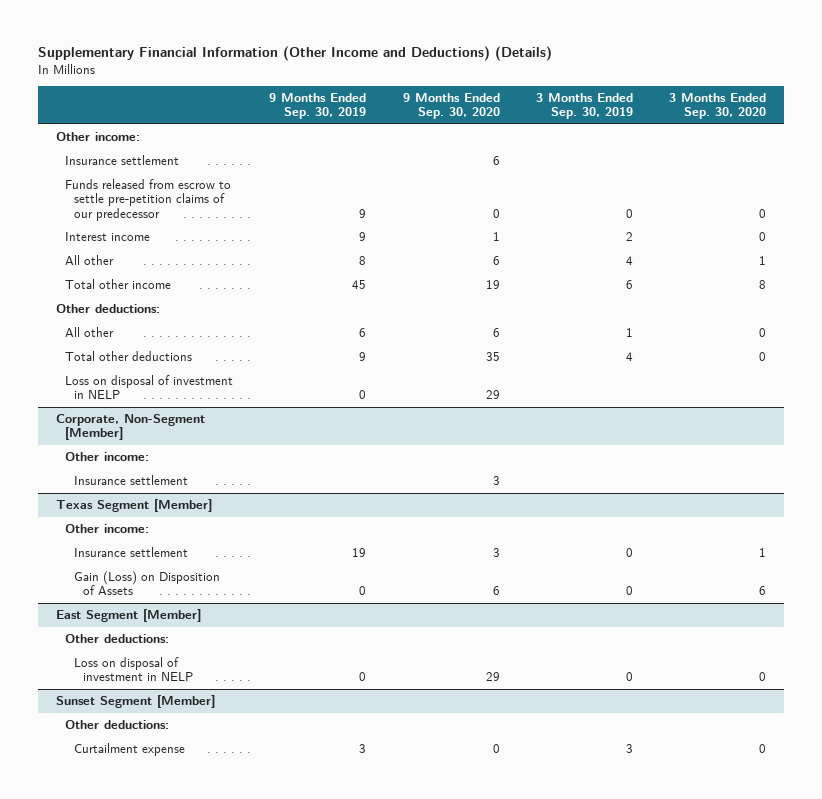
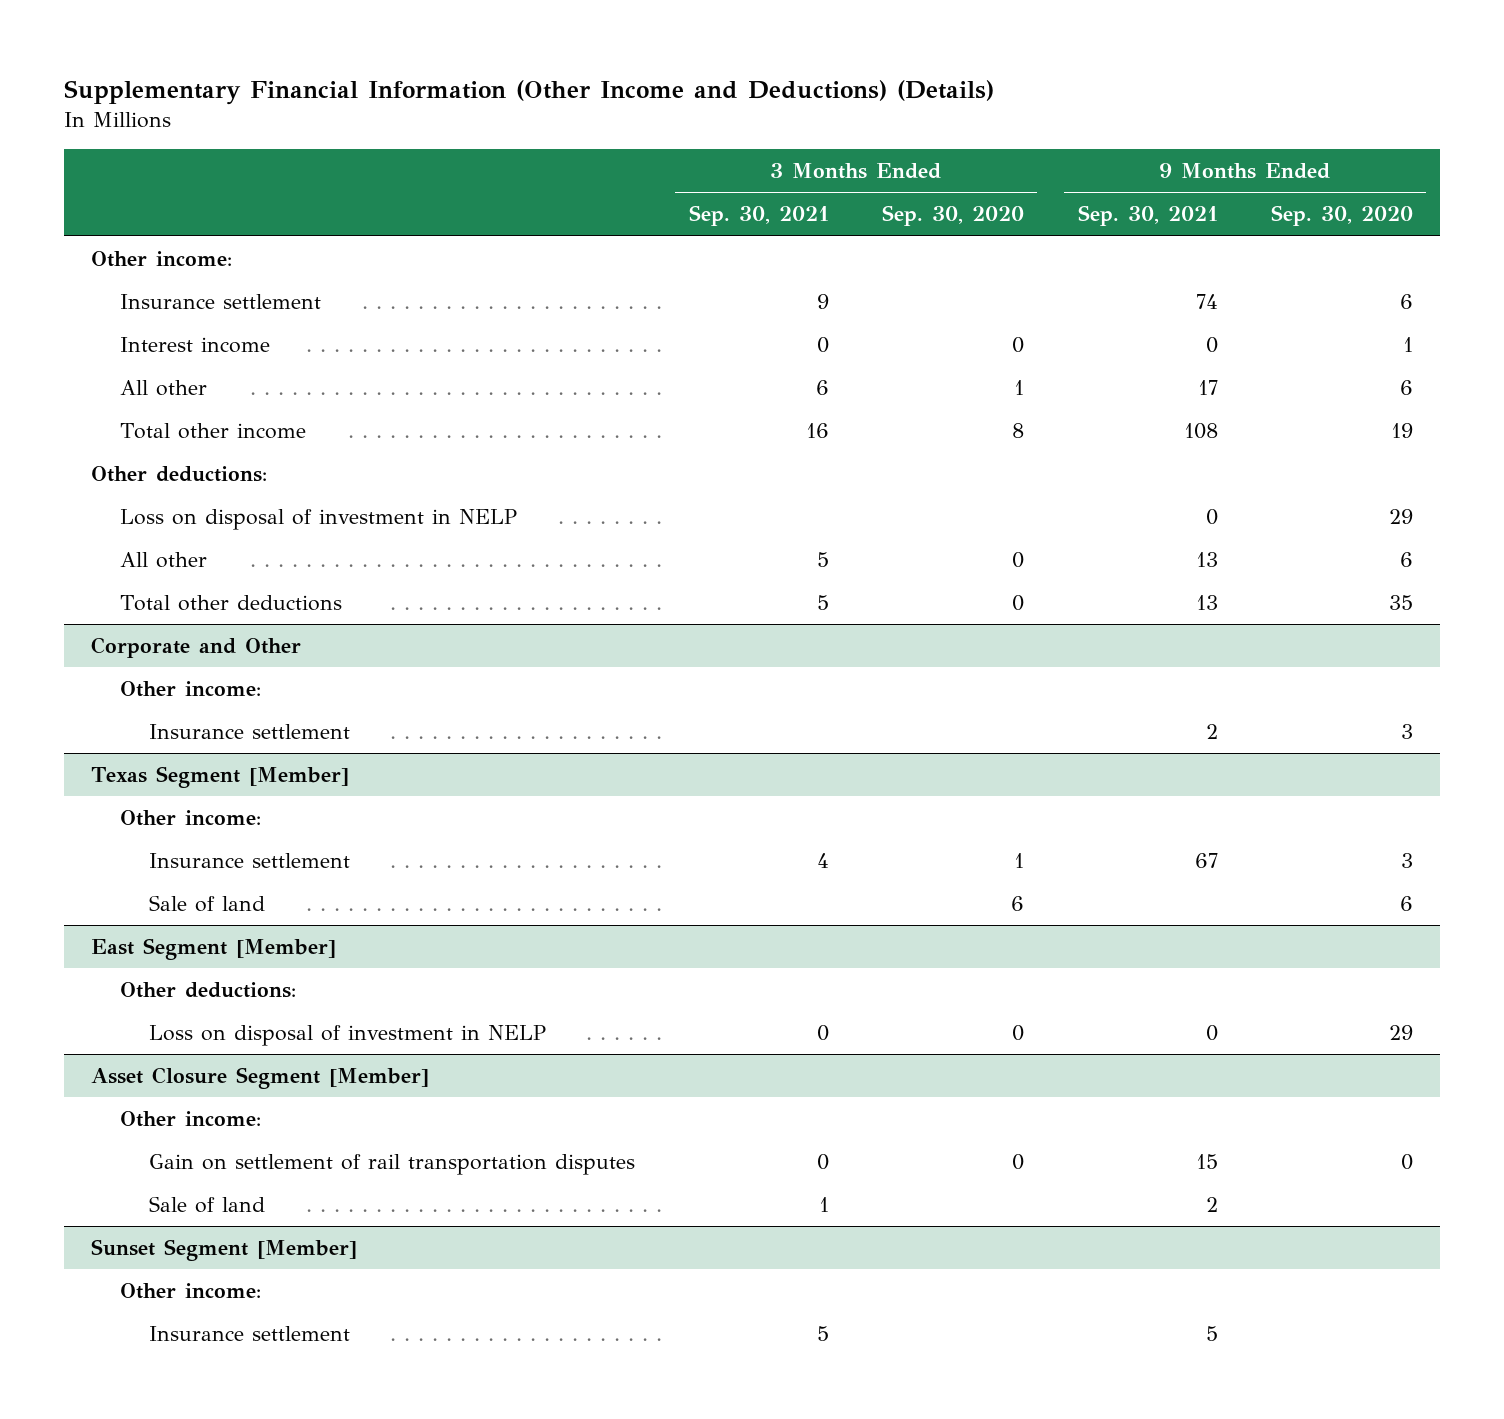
[269,93,367,120] 9 Months Ended Sep. 30, 2019 -> none
[535,93,633,120] 3 Months Ended Sep. 30, 2019 -> none
none -> [688,205,829,227] Sep. 30, 2021
none -> [1077,205,1218,227] Sep. 30, 2021
[65,179,232,221] Funds released from escrow to settle pre-petition claims of our predecessor -> none
[65,375,234,400] Loss on disposal of investment in NELP -> [120,509,518,531] Loss on disposal of investment in NELP
[56,414,206,441] Corporate, Non-Segment [Member] -> [91,637,302,659] Corporate and Other
[74,571,221,596] Gain (Loss) on Disposition of Assets -> [149,895,266,913] Sale of land
none -> [91,1067,430,1090] Asset Closure Segment [Member]
none -> [120,1111,262,1128] Other income:
none -> [149,1154,636,1176] Gain on settlement of rail transportation disputes
none -> [149,1196,266,1214] Sale of land
[65,720,170,730] Other deductions: -> none
[74,743,186,757] Curtailment expense -> none
none -> [120,1283,262,1300] Other income:
none -> [149,1326,351,1342] Insurance settlement

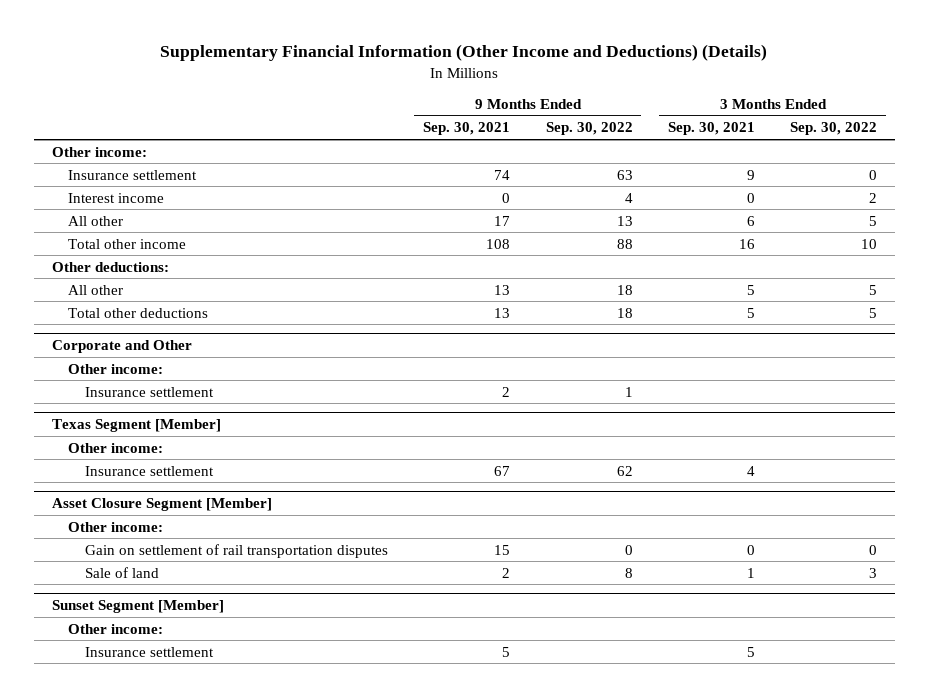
[882,205,1025,227] Sep. 30, 2020 -> none
[1270,205,1413,227] Sep. 30, 2020 -> none
none -> [545,122,633,136] Sep. 30, 2022
none -> [790,122,878,136] Sep. 30, 2022
[120,509,518,531] Loss on disposal of investment in NELP -> none
[149,895,266,913] Sale of land -> none
[91,938,337,961] East Segment [Member] -> none
[120,982,297,999] Other deductions: -> none
[149,1025,547,1047] Loss on disposal of investment in NELP -> none

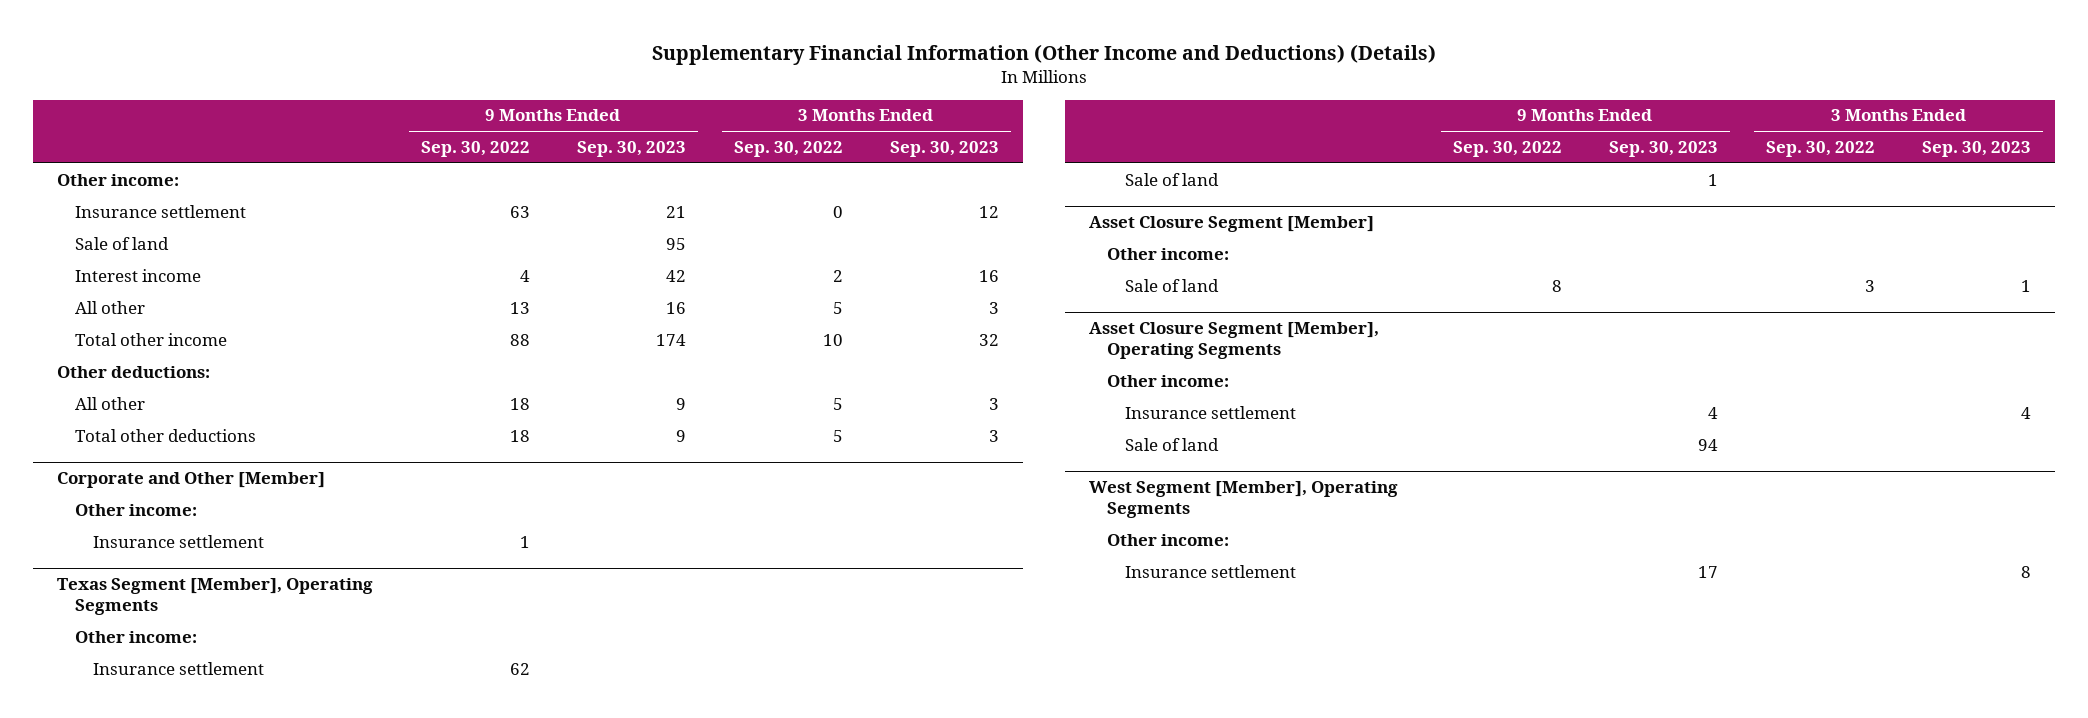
[423,122,511,136] Sep. 30, 2021 -> none
[667,122,755,136] Sep. 30, 2021 -> none
none -> [577,141,687,158] Sep. 30, 2023
none -> [890,141,1000,158] Sep. 30, 2023
none -> [75,236,170,250] Sale of land
[51,340,192,354] Corporate and Other -> [56,472,325,489] Corporate and Other [Member]
[51,419,221,433] Texas Segment [Member] -> [56,578,373,615] Texas Segment [Member], Operating Segments
none -> [1125,172,1220,186] Sale of land
[84,543,388,558] Gain on settlement of rail transportation disputes -> none
[51,600,224,614] Sunset Segment [Member] -> none
none -> [1089,322,1380,359] Asset Closure Segment [Member], Operating Segments
none -> [1125,437,1220,451] Sale of land
none -> [1089,481,1399,518] West Segment [Member], Operating Segments
none -> [1107,533,1230,546] Other income:
none -> [1125,564,1297,578] Insurance settlement

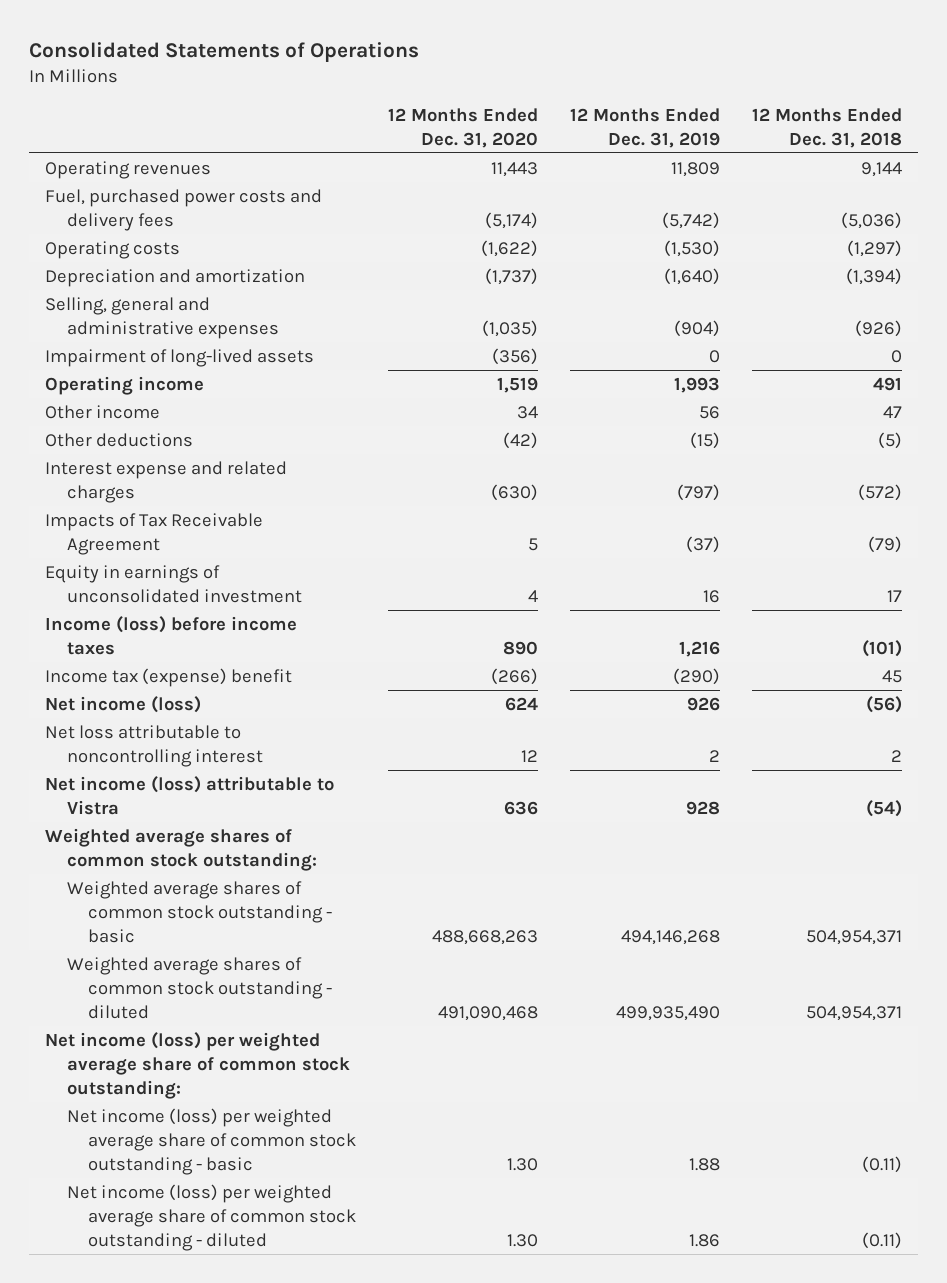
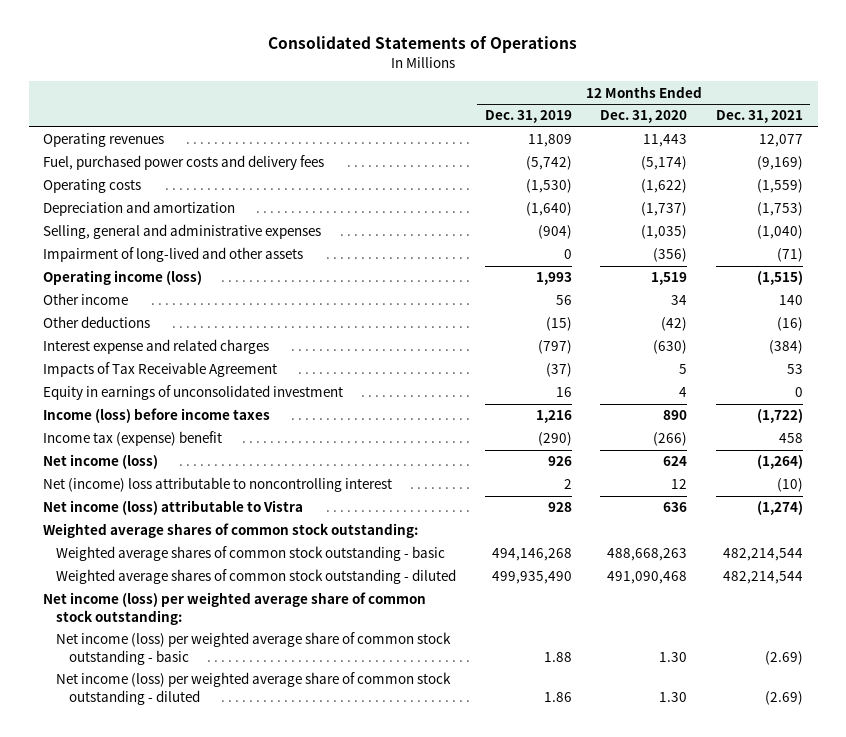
[751,107,902,148] 12 Months Ended Dec. 31, 2018 -> none
none -> [716,110,804,124] Dec. 31, 2021
[44,348,314,367] Impairment of long-lived assets -> [42,247,303,263] Impairment of long-lived and other assets
[44,375,204,395] Operating income -> [42,270,202,286] Operating income (loss)
[44,724,263,767] Net loss attributable to noncontrolling interest -> [42,477,392,493] Net (income) loss attributable to noncontrolling interest

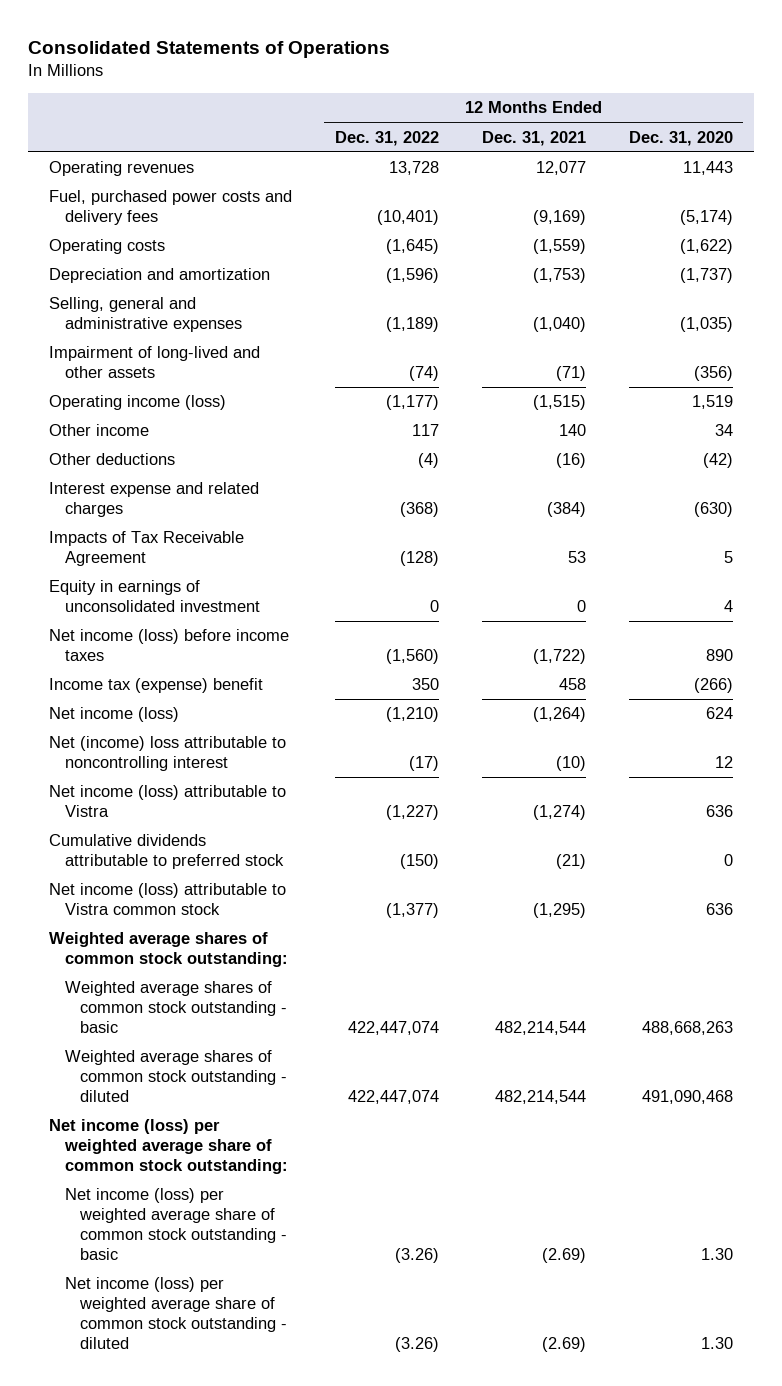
[484,110,572,124] Dec. 31, 2019 -> none
none -> [335,130,440,146] Dec. 31, 2022
[42,408,270,424] Income (loss) before income taxes -> [49,629,290,662] Net income (loss) before income taxes
none -> [49,834,284,870] Cumulative dividends attributable to preferred stock
none -> [49,883,287,916] Net income (loss) attributable to Vistra common stock

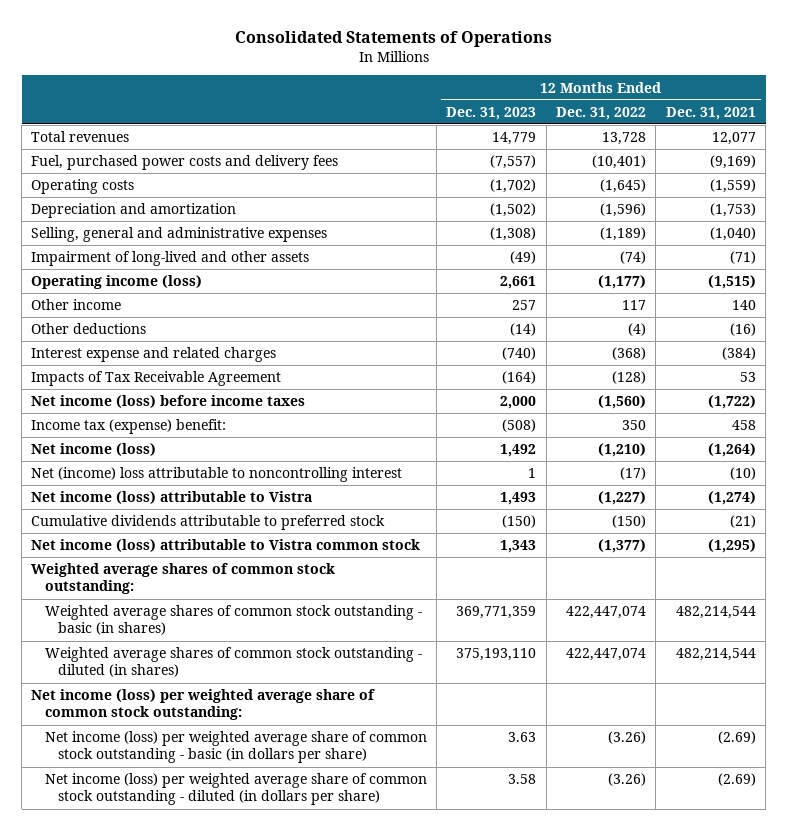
[628,130,733,146] Dec. 31, 2020 -> none
none -> [446,106,537,120] Dec. 31, 2023
[49,161,195,177] Operating revenues -> [31,131,130,143] Total revenues
[49,580,260,613] Equity in earnings of unconsolidated investment -> none
[49,678,264,694] Income tax (expense) benefit -> [31,419,227,435] Income tax (expense) benefit:
[64,981,287,1034] Weighted average shares of common stock outstanding - basic -> [44,605,422,636] Weighted average shares of common stock outstanding - basic (in shares)
[64,1050,287,1103] Weighted average shares of common stock outstanding - diluted -> [44,647,422,678] Weighted average shares of common stock outstanding - diluted (in shares)
[64,1188,287,1261] Net income (loss) per weighted average share of common stock outstanding - basic -> [44,731,427,764] Net income (loss) per weighted average share of common stock outstanding - basic (in dollars per share)
[64,1277,287,1350] Net income (loss) per weighted average share of common stock outstanding - diluted -> [44,773,427,806] Net income (loss) per weighted average share of common stock outstanding - diluted (in dollars per share)

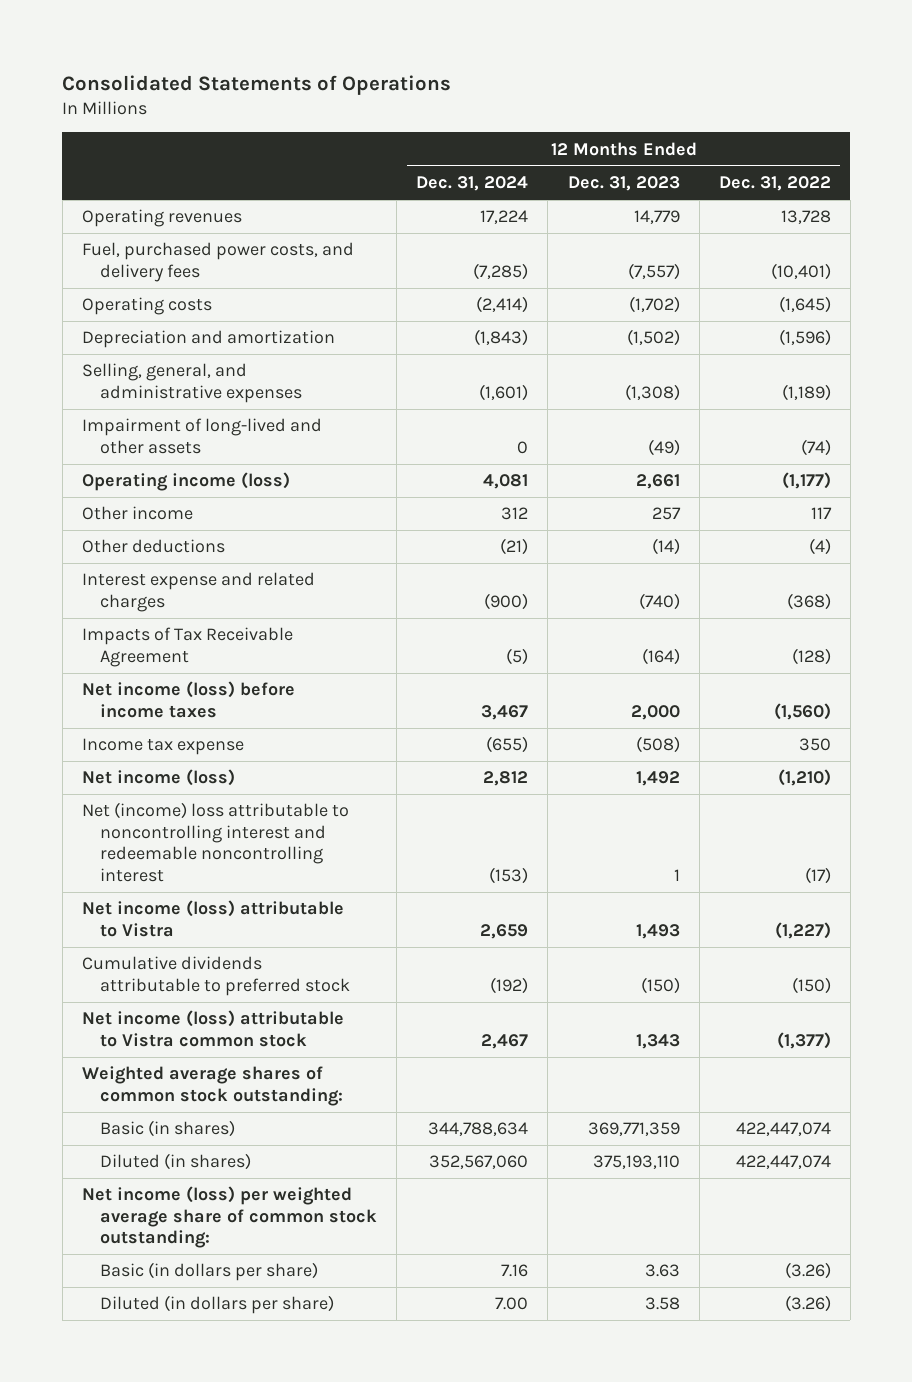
[665,106,756,120] Dec. 31, 2021 -> none
none -> [416,176,529,192] Dec. 31, 2024
[31,131,130,143] Total revenues -> [81,209,242,228] Operating revenues
[31,155,339,171] Fuel, purchased power costs and delivery fees -> [81,242,354,282] Fuel, purchased power costs, and delivery fees
[31,227,328,243] Selling, general and administrative expenses -> [81,363,303,403] Selling, general, and administrative expenses
[31,419,227,435] Income tax (expense) benefit: -> [81,738,244,756] Income tax expense
[31,467,403,483] Net (income) loss attributable to noncontrolling interest -> [81,802,349,882] Net (income) loss attributable to noncontrolling interest and redeemable noncontrolling interest
[44,605,422,636] Weighted average shares of common stock outstanding - basic (in shares) -> [100,1120,236,1138] Basic (in shares)
[44,647,422,678] Weighted average shares of common stock outstanding - diluted (in shares) -> [100,1153,252,1171] Diluted (in shares)
[44,731,427,764] Net income (loss) per weighted average share of common stock outstanding - basic (in dollars per share) -> [100,1262,319,1282] Basic (in dollars per share)
[44,773,427,806] Net income (loss) per weighted average share of common stock outstanding - diluted (in dollars per share) -> [100,1295,335,1315] Diluted (in dollars per share)

